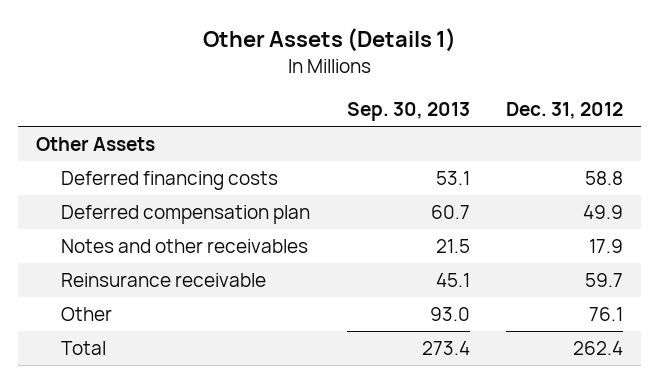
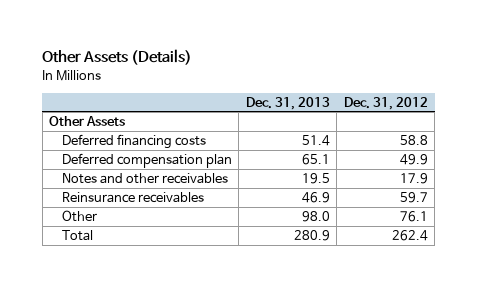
[202,28,456,53] Other Assets (Details 1) -> [42,49,193,66] Other Assets (Details)
[346,102,470,122] Sep. 30, 2013 -> none
none -> [245,96,330,110] Dec. 31, 2013
[61,273,267,288] Reinsurance receivable -> [61,192,204,204] Reinsurance receivables

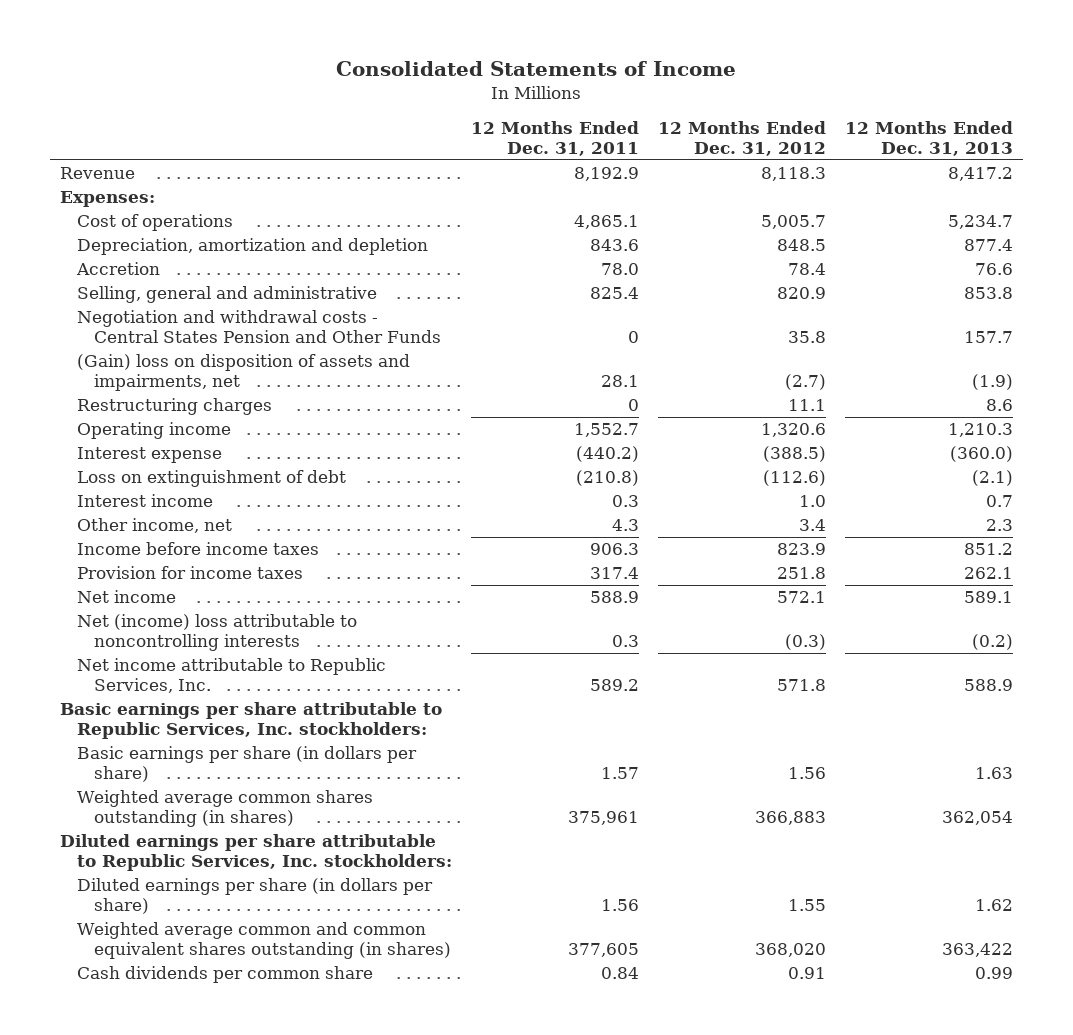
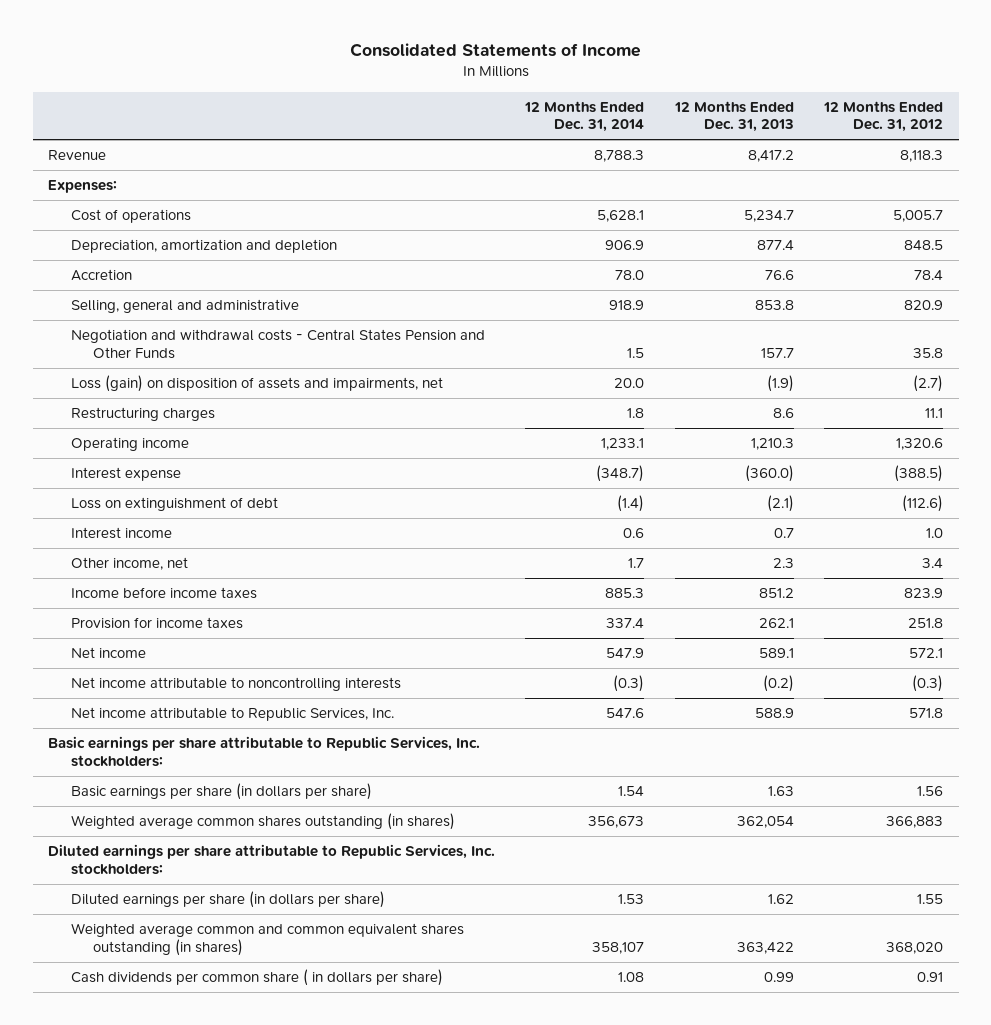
[470,121,639,156] 12 Months Ended Dec. 31, 2011 -> none
none -> [524,100,645,133] 12 Months Ended Dec. 31, 2014
[76,354,410,391] (Gain) loss on disposition of assets and impairments, net -> [70,375,443,393] Loss (gain) on disposition of assets and impairments, net
[76,614,357,651] Net (income) loss attributable to noncontrolling interests -> [70,677,401,692] Net income attributable to noncontrolling interests
[76,966,373,984] Cash dividends per common share -> [70,969,443,987] Cash dividends per common share ( in dollars per share)

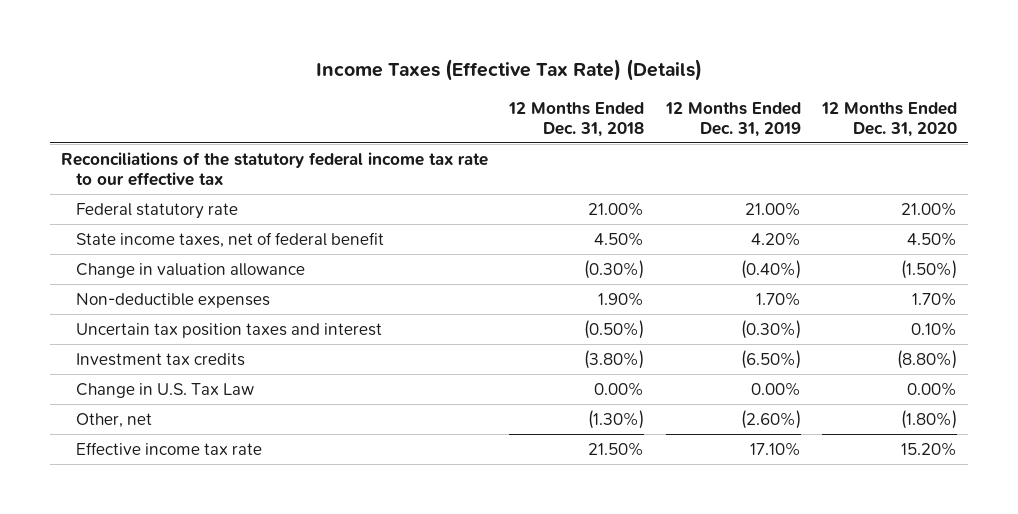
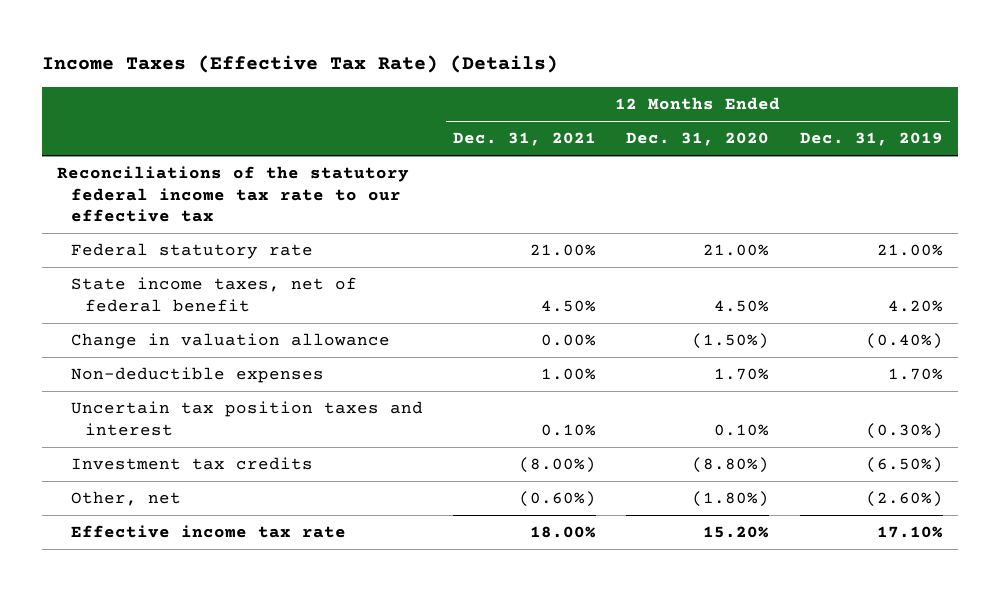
[508,101,645,137] 12 Months Ended Dec. 31, 2018 -> none
none -> [453,132,597,147] Dec. 31, 2021
[76,382,255,398] Change in U.S. Tax Law -> none

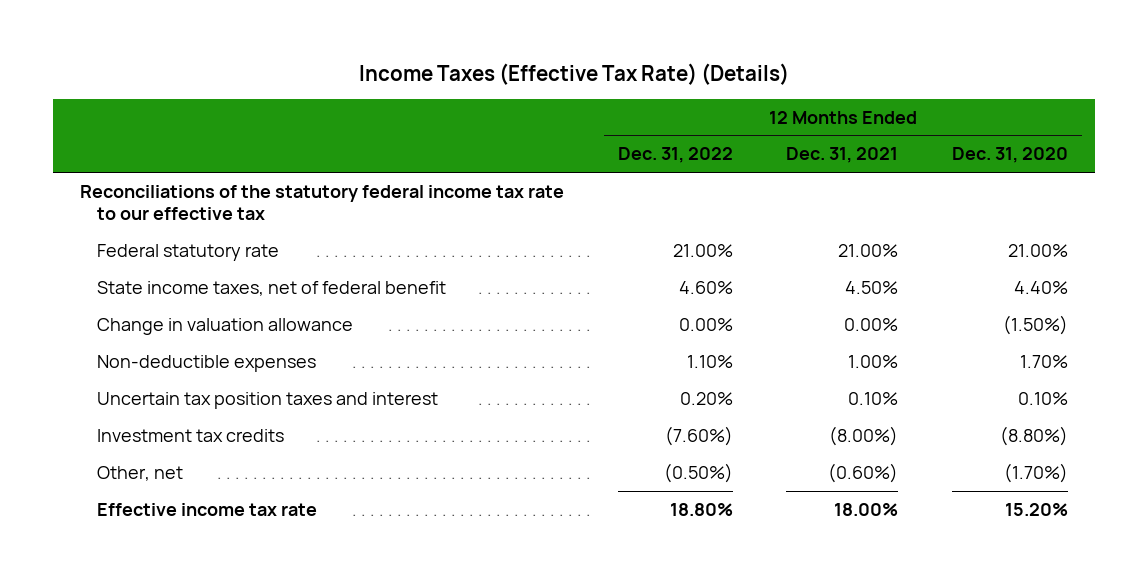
[799,132,943,147] Dec. 31, 2019 -> none
none -> [617,147,733,164] Dec. 31, 2022
[714,299,770,312] 4.50% -> [1014,280,1069,294] 4.40%
[692,491,770,508] (1.80%) -> [1004,462,1069,483] (1.70%)

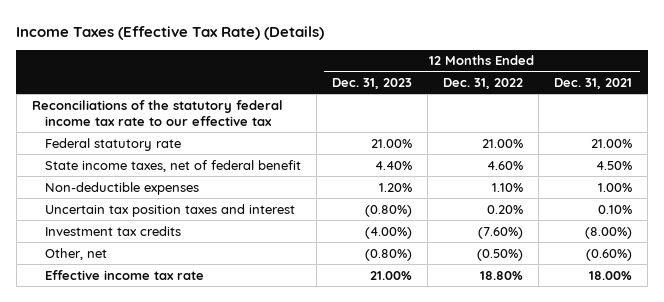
[952,147,1069,164] Dec. 31, 2020 -> none
none -> [331,78,412,90] Dec. 31, 2023
[97,317,354,335] Change in valuation allowance -> none

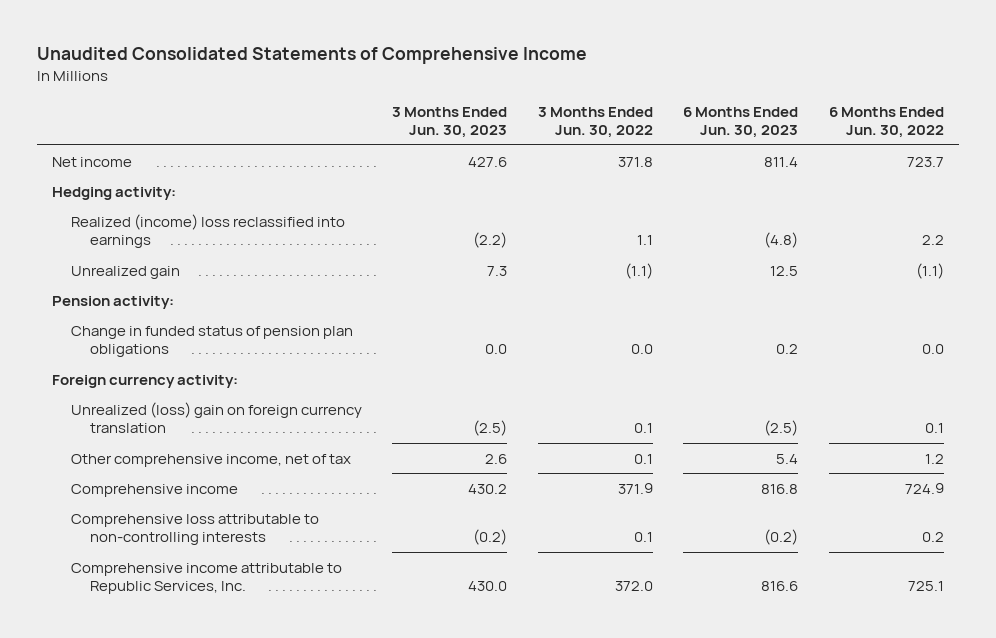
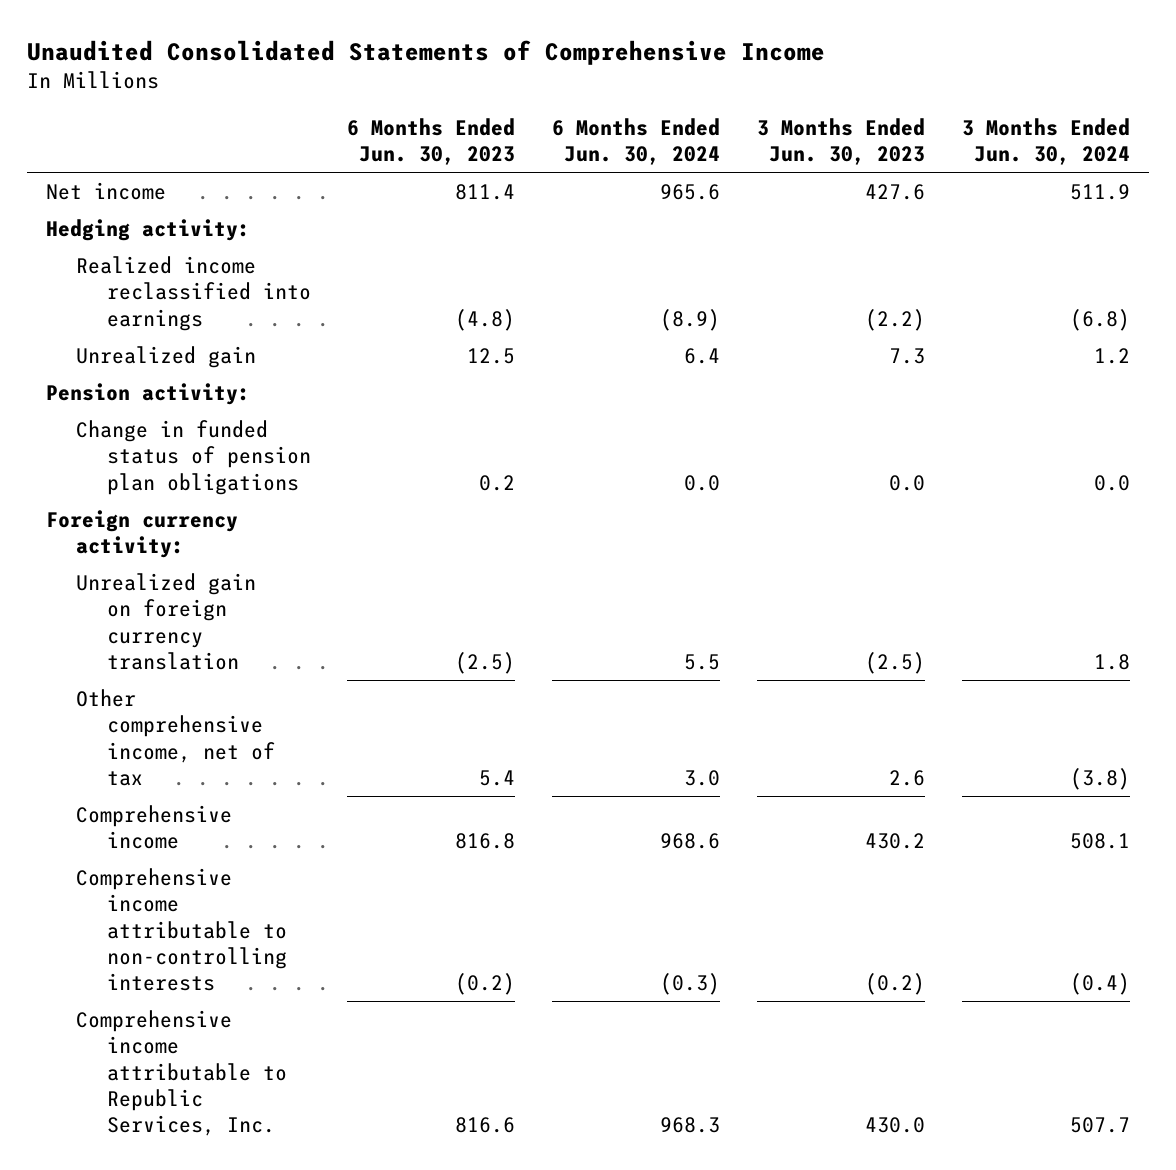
[537,106,653,139] 3 Months Ended Jun. 30, 2022 -> none
[828,106,944,139] 6 Months Ended Jun. 30, 2022 -> none
none -> [552,117,721,165] 6 Months Ended Jun. 30, 2024
none -> [962,117,1131,165] 3 Months Ended Jun. 30, 2024
[70,213,345,249] Realized (income) loss reclassified into earnings -> [76,255,311,331] Realized income reclassified into earnings
[70,401,362,434] Unrealized (loss) gain on foreign currency translation -> [76,572,257,670] Unrealized gain on foreign currency translation
[70,513,319,546] Comprehensive loss attributable to non-controlling interests -> [76,867,287,992] Comprehensive income attributable to non-controlling interests

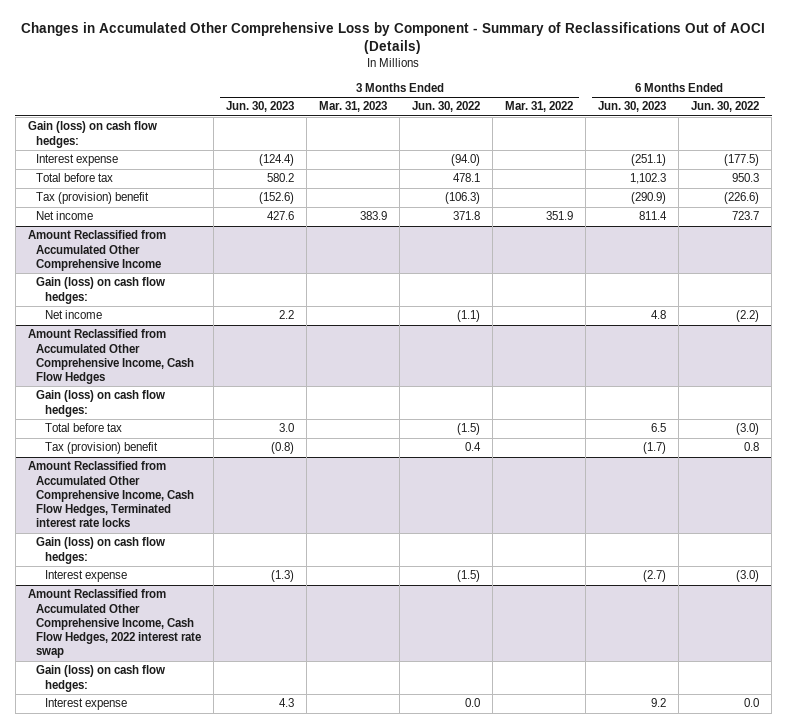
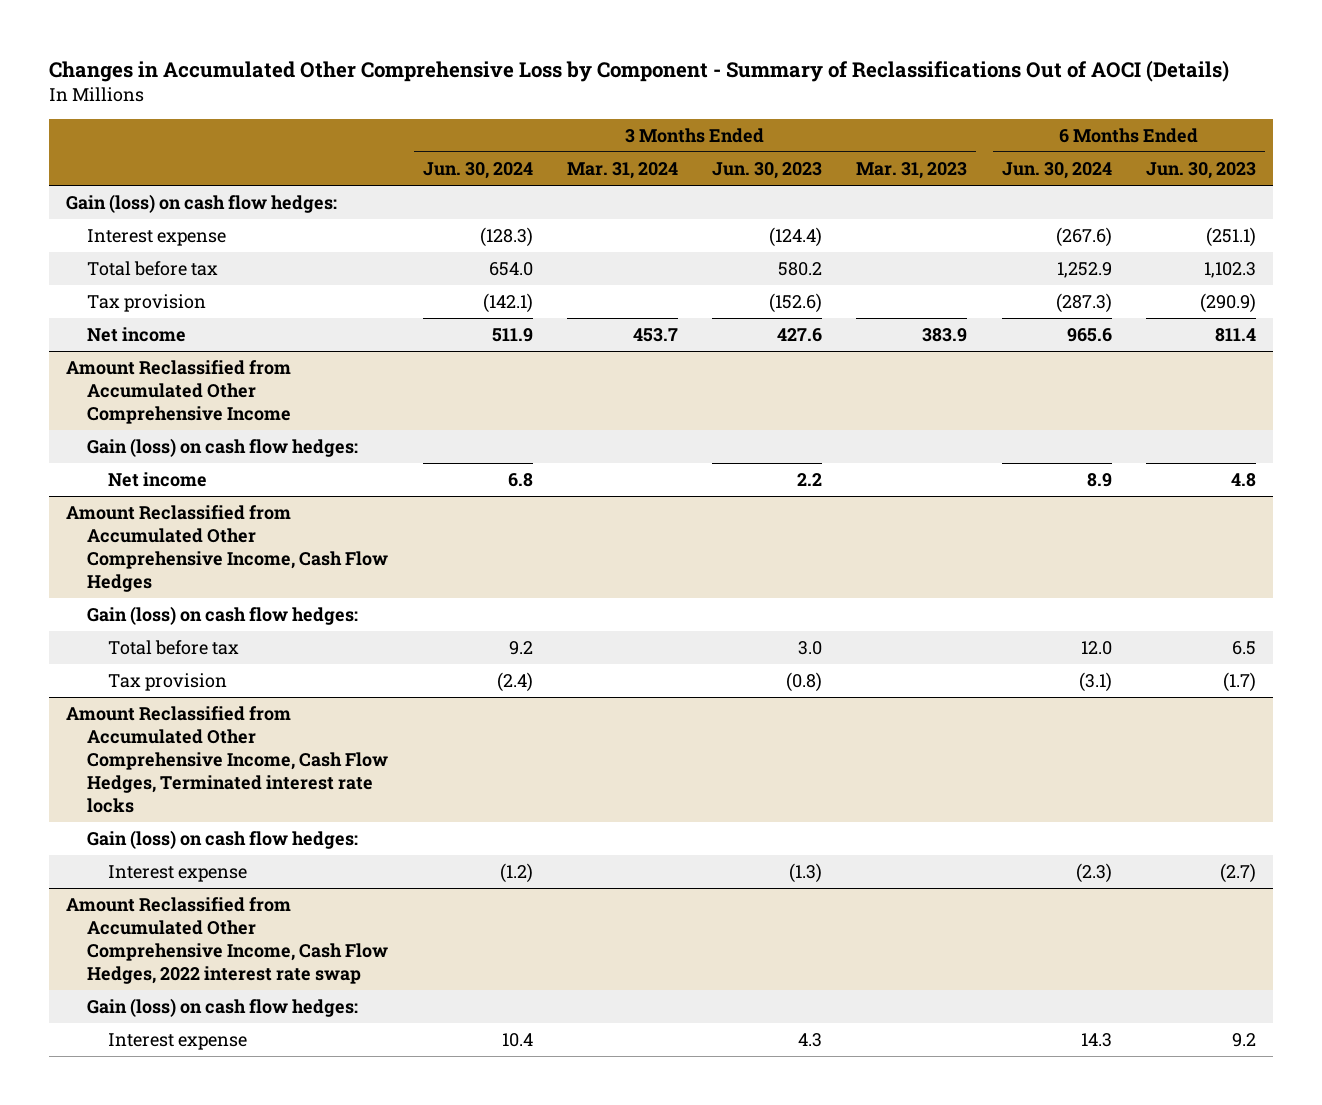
[412,101,481,113] Jun. 30, 2022 -> none
[505,101,574,113] Mar. 31, 2022 -> none
[691,101,760,113] Jun. 30, 2022 -> none
none -> [422,162,533,180] Jun. 30, 2024
none -> [566,162,678,180] Mar. 31, 2024
none -> [1001,162,1112,180] Jun. 30, 2024
[36,192,150,205] Tax (provision) benefit -> [87,294,207,313] Tax provision
[44,442,158,455] Tax (provision) benefit -> [108,673,228,692] Tax provision

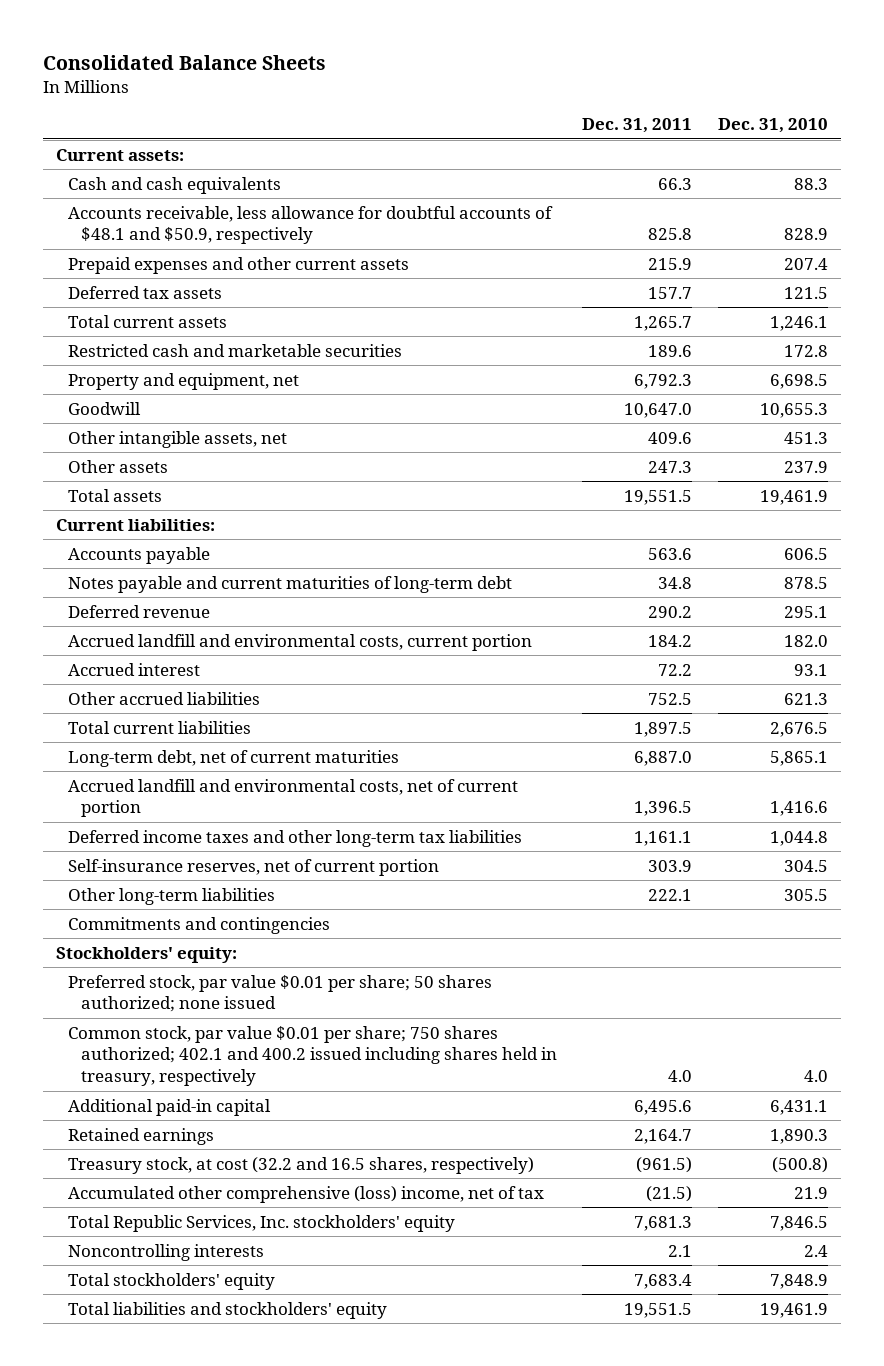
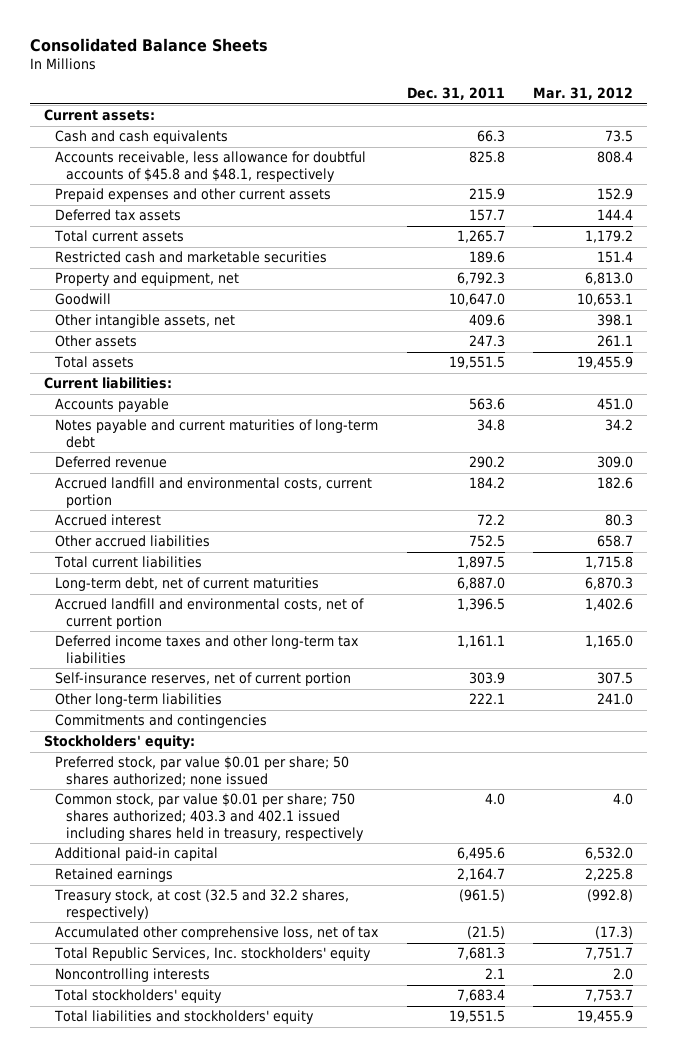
[718,118,829,134] Dec. 31, 2010 -> none
none -> [533,87,634,101] Mar. 31, 2012
[68,205,554,245] Accounts receivable, less allowance for doubtful accounts of $48.1 and $50.9, respectively -> [55,151,367,182] Accounts receivable, less allowance for doubtful accounts of $45.8 and $48.1, respectively
[68,1025,557,1087] Common stock, par value $0.01 per share; 750 shares authorized; 402.1 and 400.2 issued including shares held in treasury, respectively -> [55,793,365,841] Common stock, par value $0.01 per share; 750 shares authorized; 403.3 and 402.1 issued including shares held in treasury, respectively
[68,1156,535,1174] Treasury stock, at cost (32.2 and 16.5 shares, respectively) -> [54,889,350,920] Treasury stock, at cost (32.5 and 32.2 shares, respectively)
[68,1185,545,1203] Accumulated other comprehensive (loss) income, net of tax -> [55,926,380,941] Accumulated other comprehensive loss, net of tax

